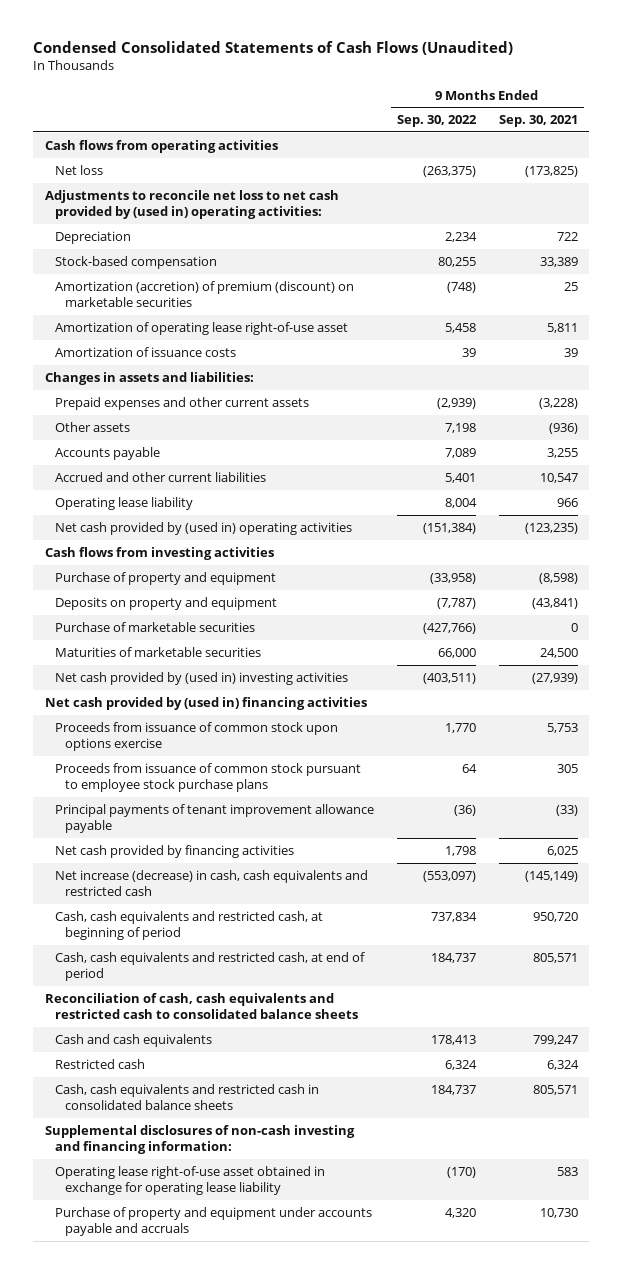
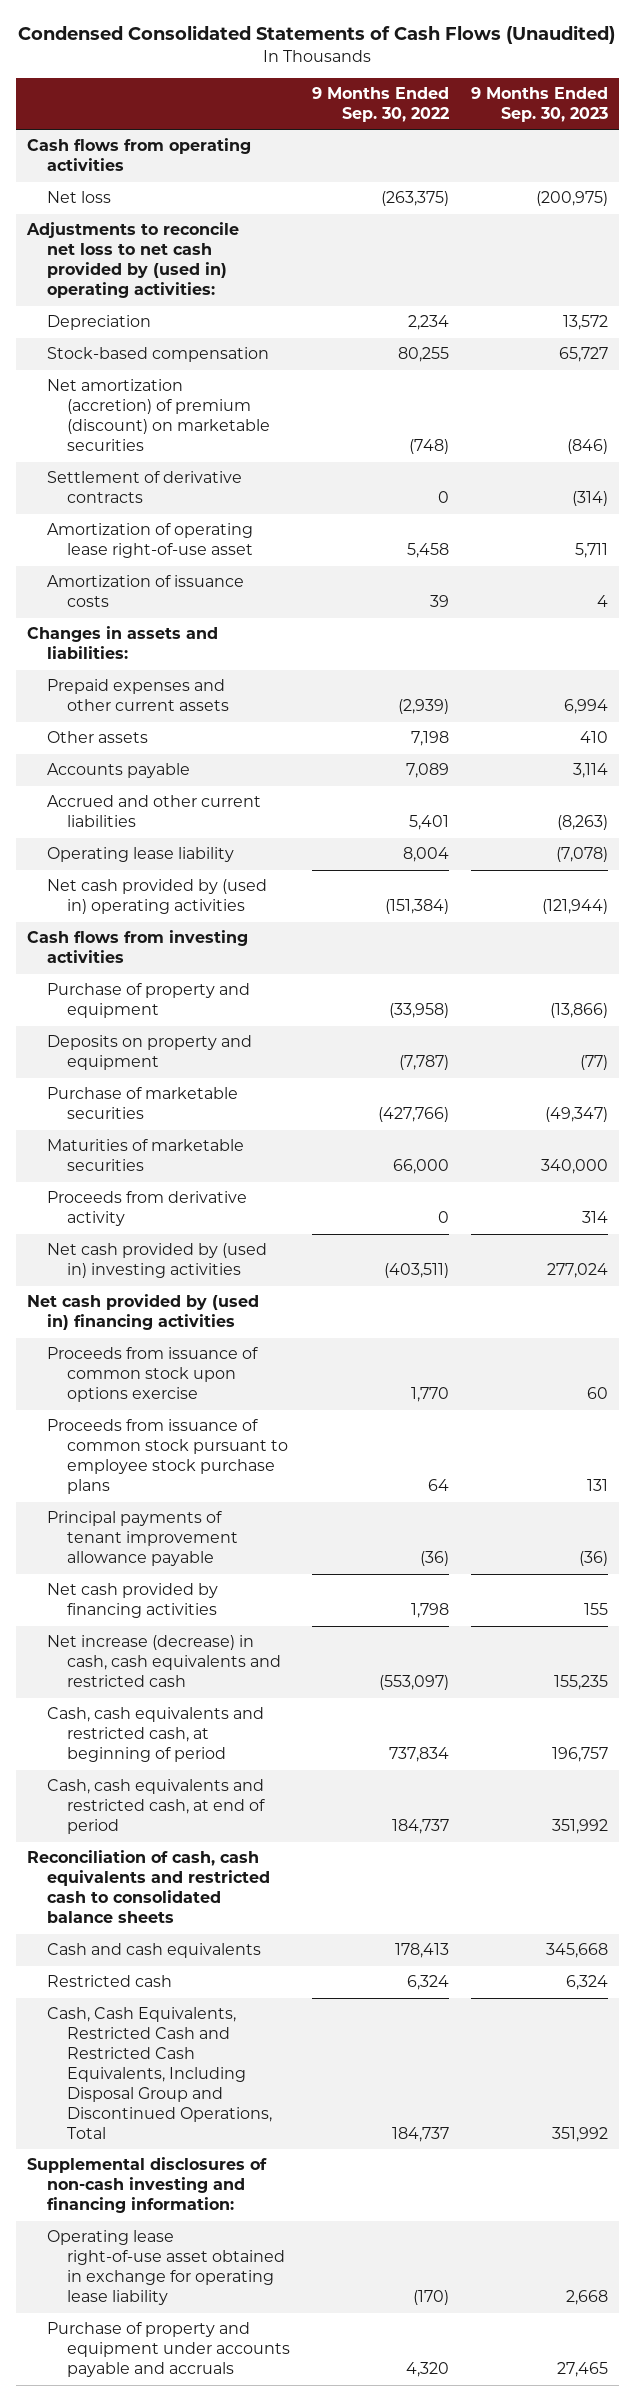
[498,115,578,128] Sep. 30, 2021 -> none
none -> [470,86,608,122] 9 Months Ended Sep. 30, 2023
[54,280,354,307] Amortization (accretion) of premium (discount) on marketable securities -> [46,379,271,452] Net amortization (accretion) of premium (discount) on marketable securities
none -> [46,471,242,504] Settlement of derivative contracts
none -> [46,1191,247,1227] Proceeds from derivative activity
[54,1083,319,1110] Cash, cash equivalents and restricted cash in consolidated balance sheets -> [46,2007,273,2140] Cash, Cash Equivalents, Restricted Cash and Restricted Cash Equivalents, Including Disposal Group and Discontinued Operations, Total

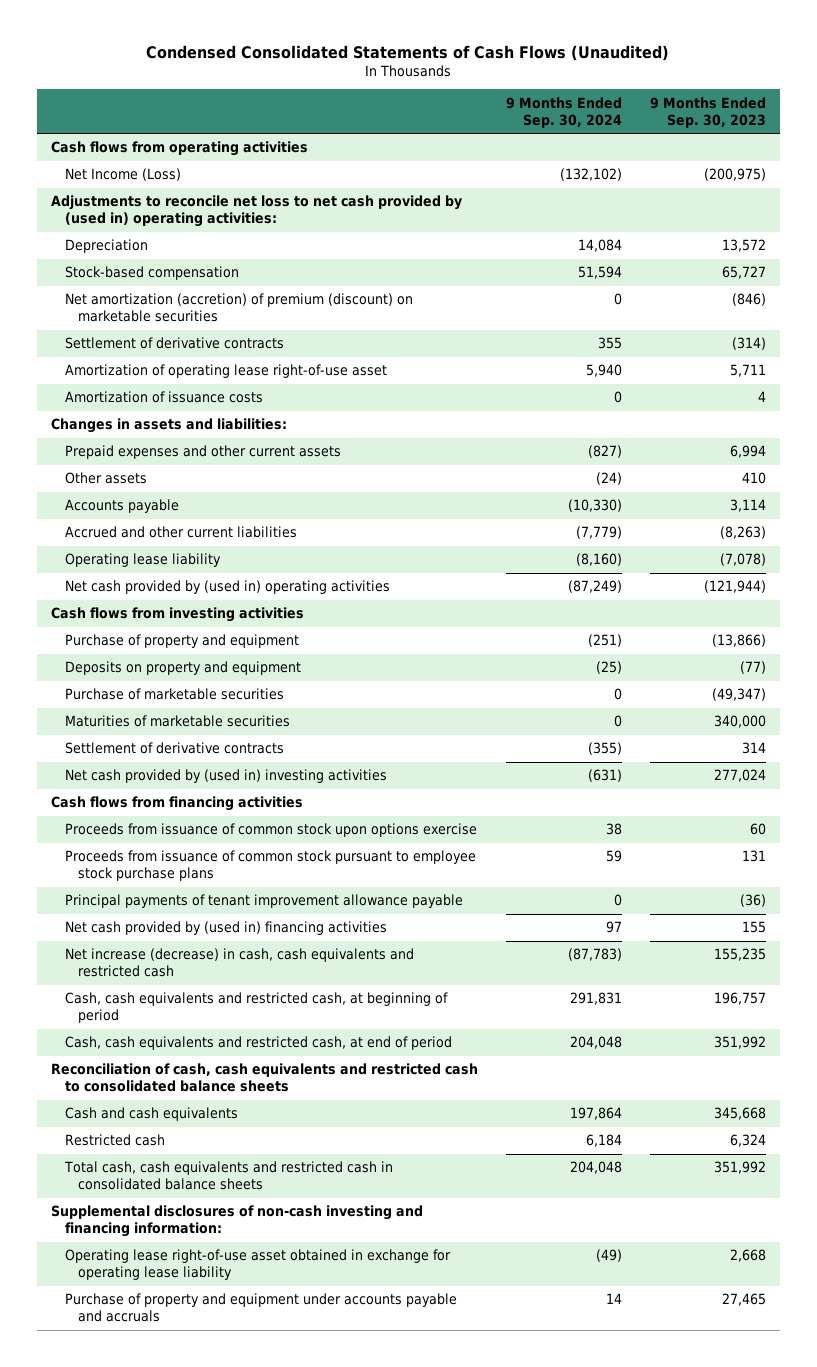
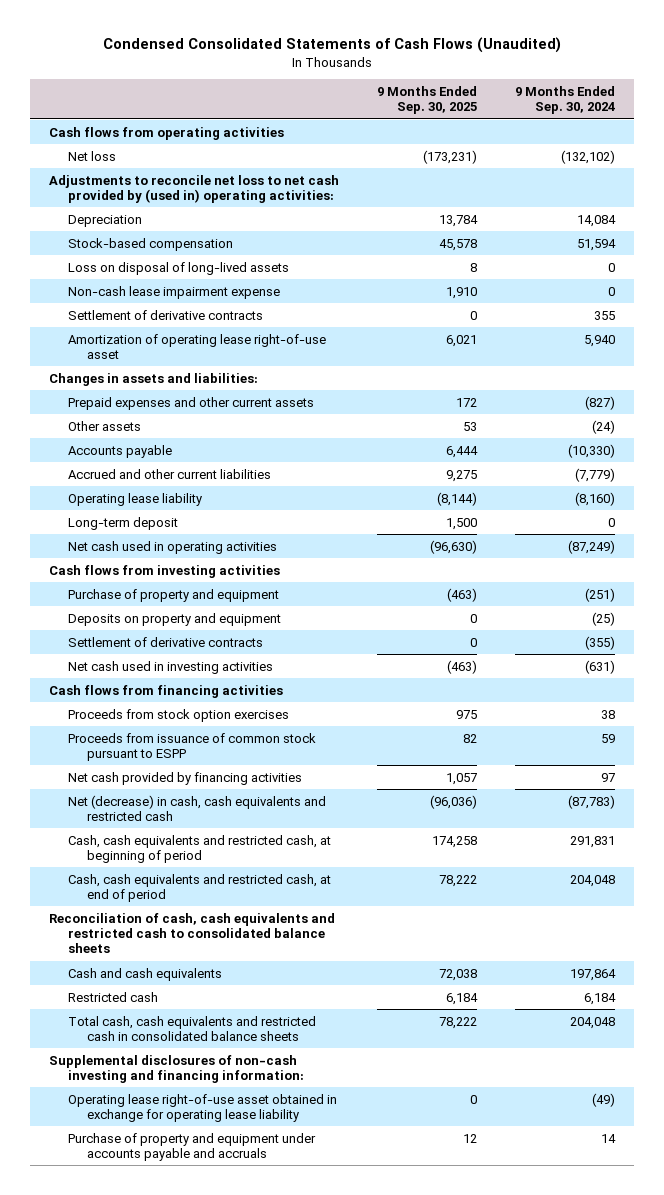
[649,96,766,128] 9 Months Ended Sep. 30, 2023 -> none
none -> [376,85,477,115] 9 Months Ended Sep. 30, 2025
[64,168,181,182] Net Income (Loss) -> [67,150,116,161] Net loss
[64,293,413,323] Net amortization (accretion) of premium (discount) on marketable securities -> none
none -> [67,261,289,275] Loss on disposal of long-lived assets
none -> [67,285,280,299] Non-cash lease impairment expense
[64,391,263,404] Amortization of issuance costs -> none
none -> [67,516,178,530] Long-term deposit
[64,580,390,595] Net cash provided by (used in) operating activities -> [67,540,277,554] Net cash used in operating activities
[64,688,284,701] Purchase of marketable securities -> none
[64,715,290,728] Maturities of marketable securities -> none
[64,769,387,784] Net cash provided by (used in) investing activities -> [67,660,273,674] Net cash used in investing activities
[64,894,463,909] Principal payments of tenant improvement allowance payable -> none
[64,823,477,838] Proceeds from issuance of common stock upon options exercise -> [67,708,289,722] Proceeds from stock option exercises
[64,850,476,882] Proceeds from issuance of common stock pursuant to employee stock purchase plans -> [67,732,316,761] Proceeds from issuance of common stock pursuant to ESPP
[64,921,387,936] Net cash provided by (used in) financing activities -> [67,771,302,785] Net cash provided by financing activities
[64,948,414,978] Net increase (decrease) in cash, cash equivalents and restricted cash -> [67,794,326,821] Net (decrease) in cash, cash equivalents and restricted cash

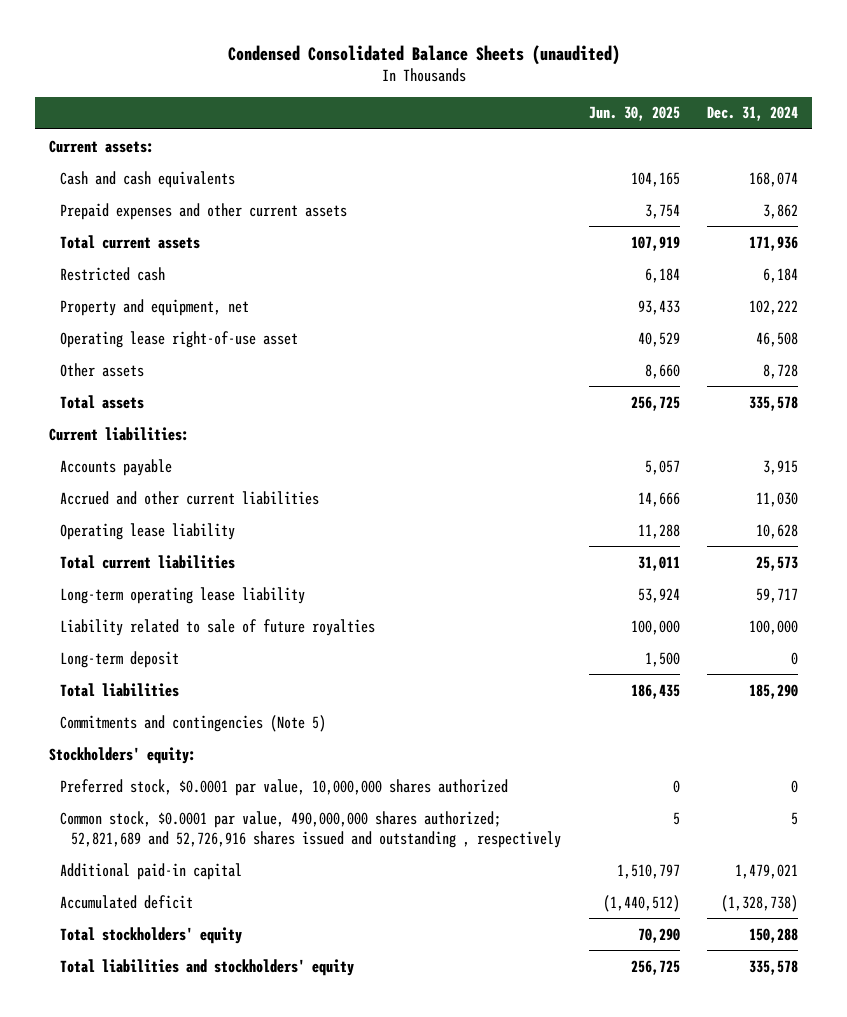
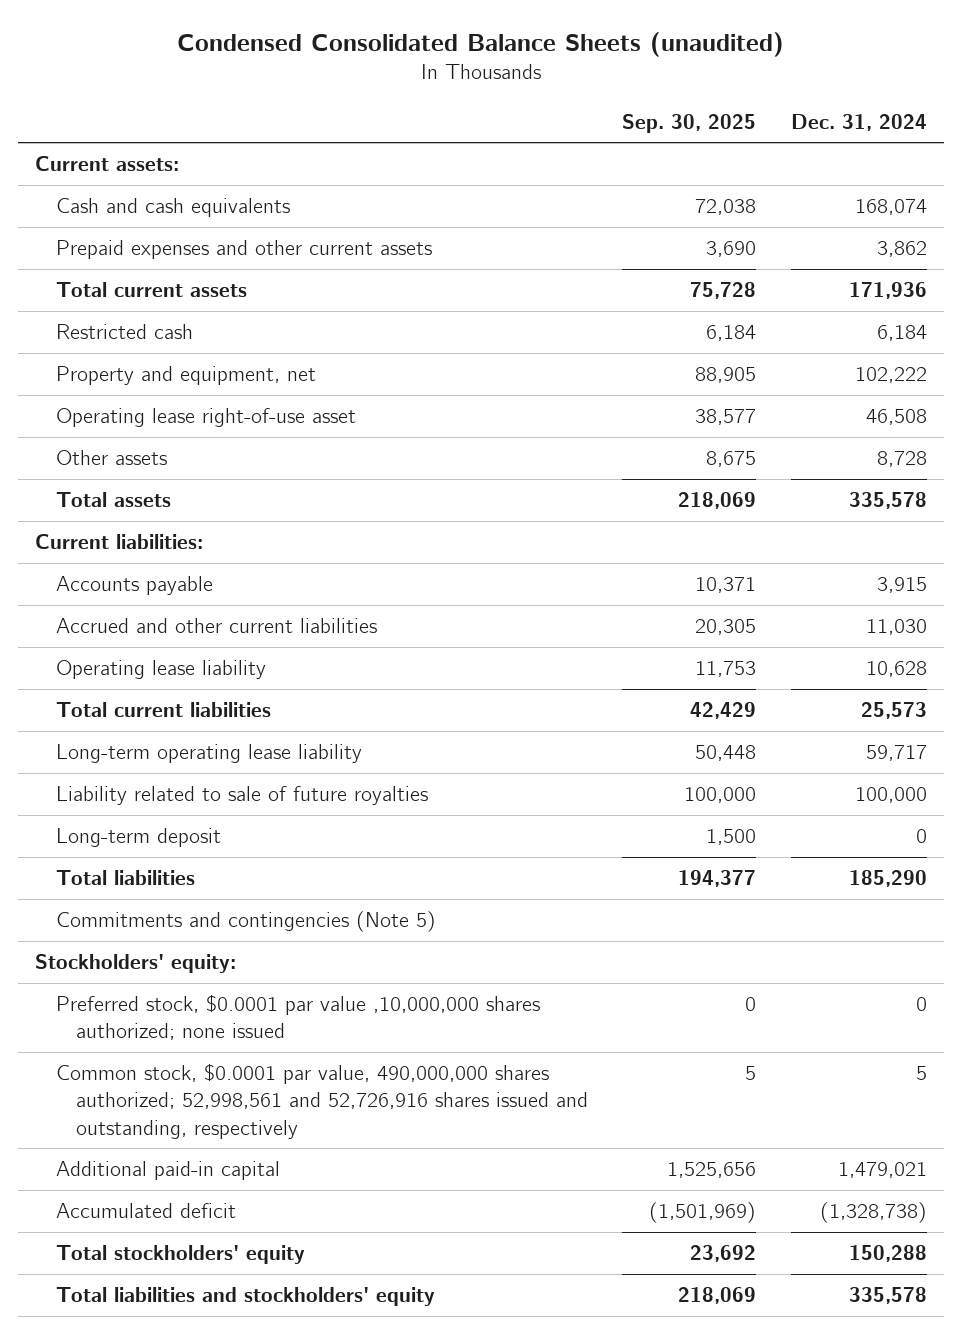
[588,106,680,122] Jun. 30, 2025 -> none
none -> [622,113,757,133] Sep. 30, 2025
[60,778,509,796] Preferred stock, $0.0001 par value, 10,000,000 shares authorized -> [55,994,540,1041] Preferred stock, $0.0001 par value ,10,000,000 shares authorized; none issued
[60,810,562,848] Common stock, $0.0001 par value, 490,000,000 shares authorized; 52,821,689 and 52,726,916 shares issued and outstanding , respectively -> [55,1063,588,1139] Common stock, $0.0001 par value, 490,000,000 shares authorized; 52,998,561 and 52,726,916 shares issued and outstanding, respectively

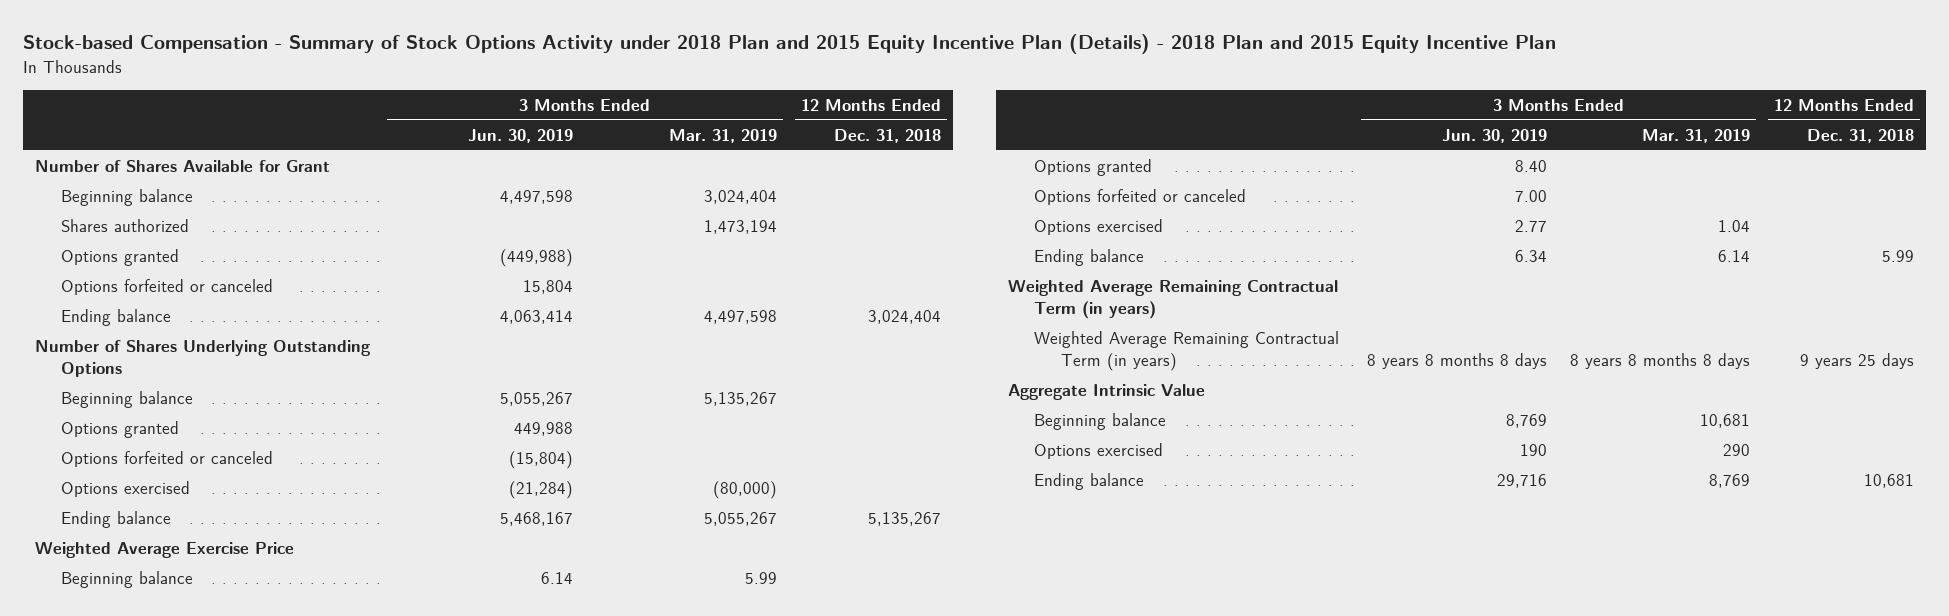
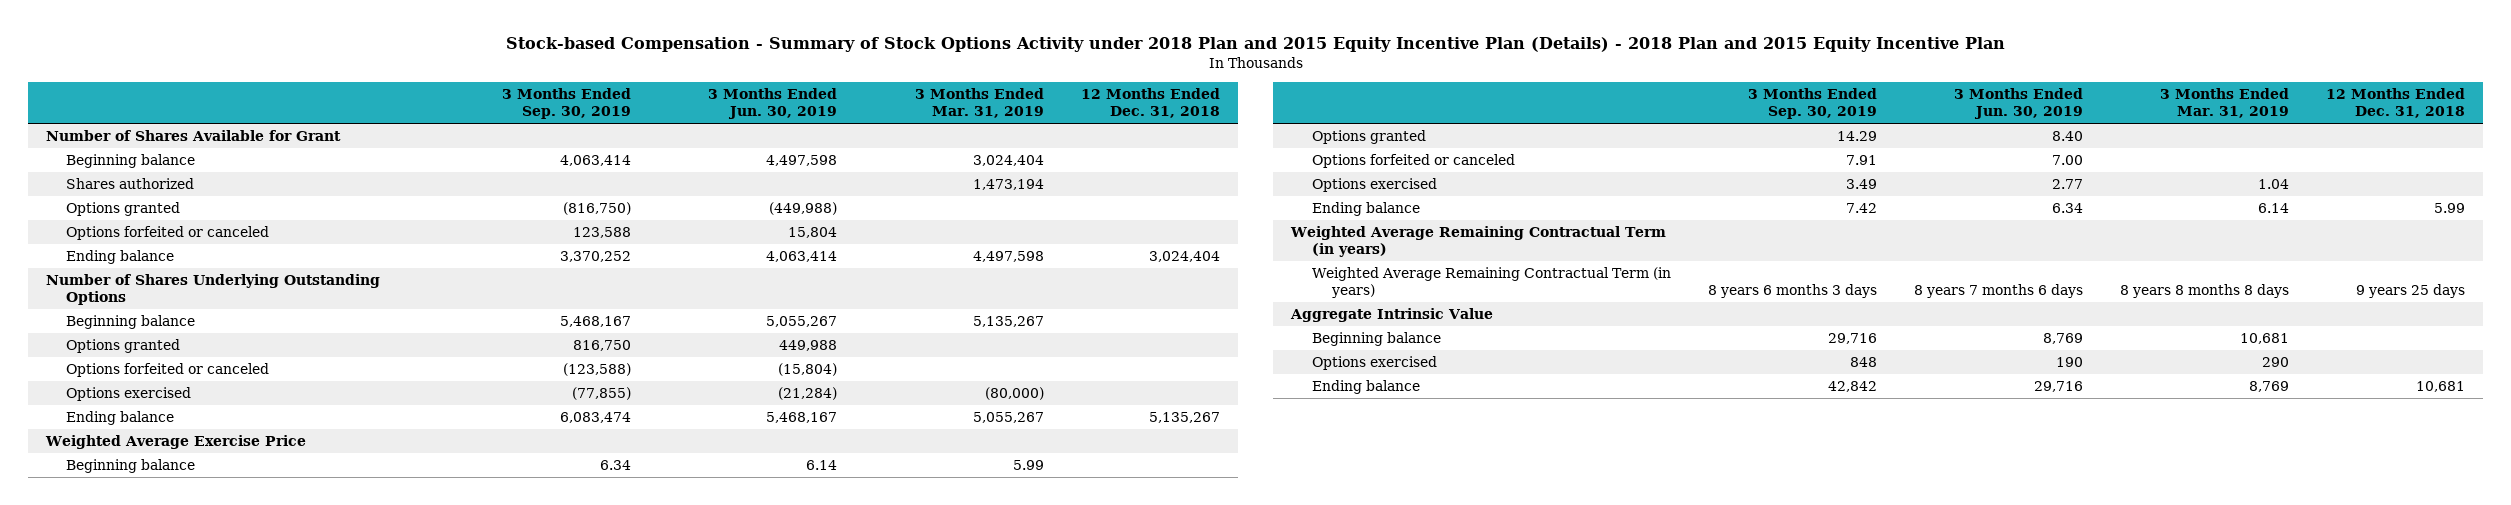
none -> [502,88,632,120] 3 Months Ended Sep. 30, 2019
[1366,352,1547,369] 8 years 8 months 8 days -> [1913,284,2083,299] 8 years 7 months 6 days

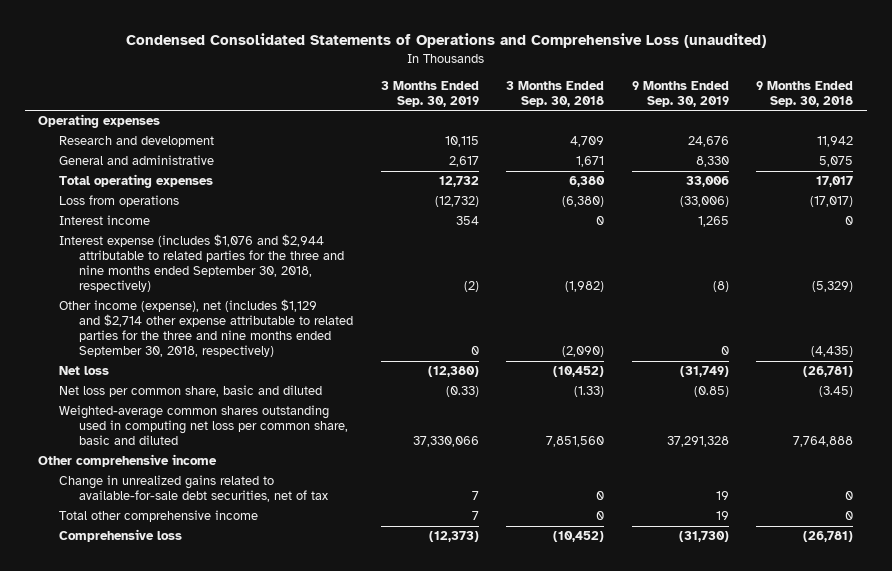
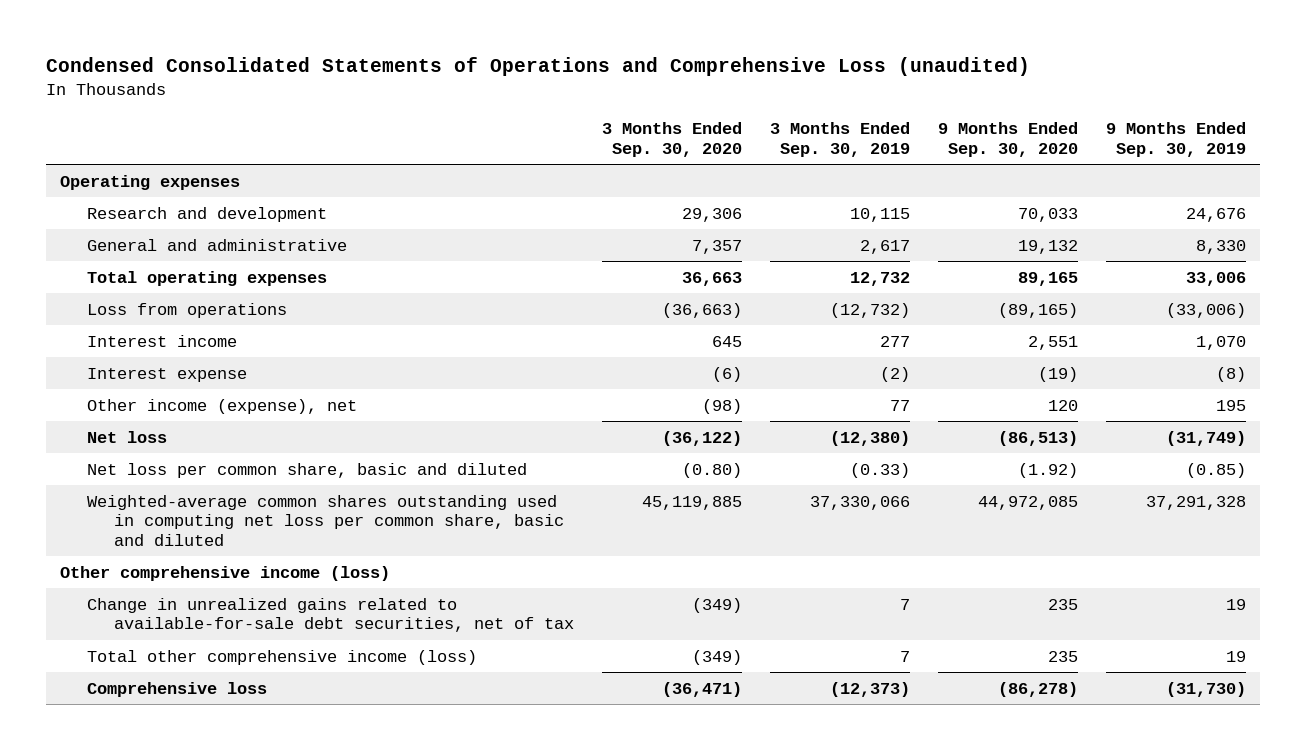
[506,80,605,107] 3 Months Ended Sep. 30, 2018 -> none
[756,80,854,107] 9 Months Ended Sep. 30, 2018 -> none
none -> [601,122,742,157] 3 Months Ended Sep. 30, 2020
none -> [937,122,1078,157] 9 Months Ended Sep. 30, 2020
[58,299,354,358] Other income (expense), net (includes $1,129 and $2,714 other expense attributable to related parties for the three and nine months ended September 30, 2018, respectively) -> none
[455,216,479,226] 354 -> [879,335,910,347] 277
[697,216,729,228] 1,265 -> [1195,335,1246,350] 1,070
[58,234,345,293] Interest expense (includes $1,076 and $2,944 attributable to related parties for the three and nine months ended September 30, 2018, respectively) -> [86,367,247,382] Interest expense
none -> [86,398,357,414] Other income (expense), net
[38,454,218,468] Other comprehensive income -> [59,565,390,581] Other comprehensive income (loss)
[58,510,258,523] Total other comprehensive income -> [86,649,477,665] Total other comprehensive income (loss)

